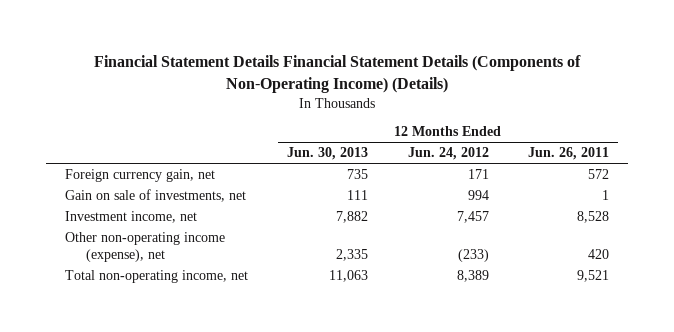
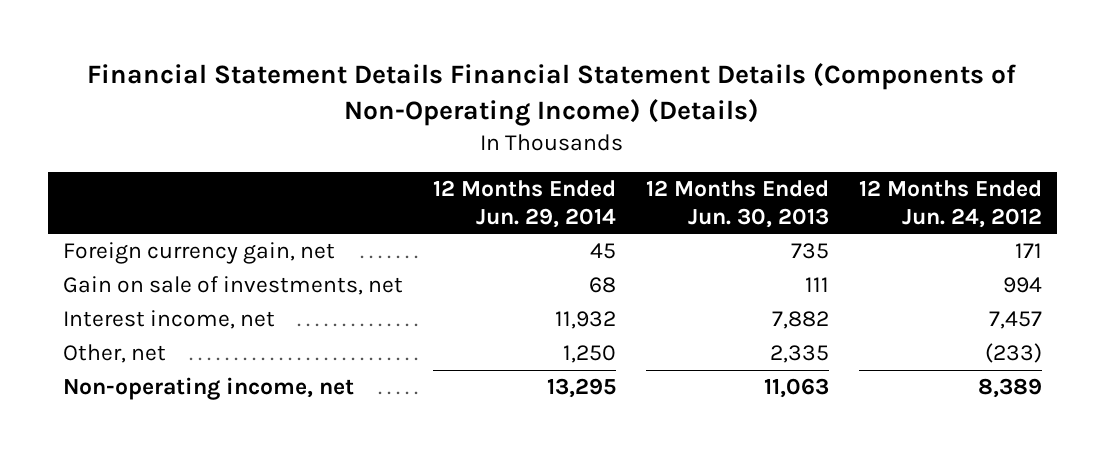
[527,147,609,161] Jun. 26, 2011 -> none
none -> [432,180,616,228] 12 Months Ended Jun. 29, 2014
[65,210,198,223] Investment income, net -> [62,309,275,329] Interest income, net
[65,231,226,263] Other non-operating income (expense), net -> [62,343,166,363] Other, net
[65,269,249,283] Total non-operating income, net -> [62,376,354,400] Non-operating income, net

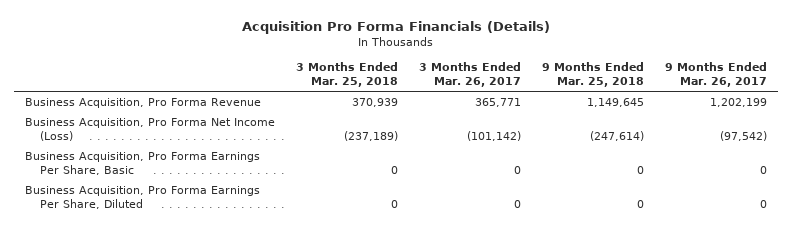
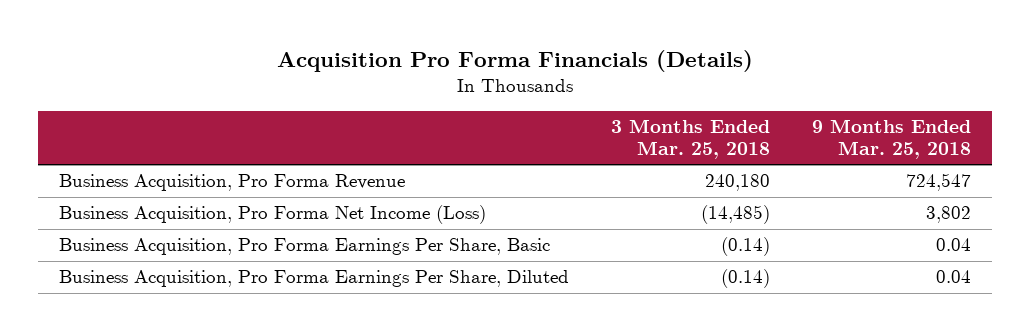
[418,62,521,88] 3 Months Ended Mar. 26, 2017 -> none
[665,62,768,88] 9 Months Ended Mar. 26, 2017 -> none
[351,97,398,107] 370,939 -> [704,174,770,192] 240,180
[586,97,644,107] 1,149,645 -> [905,173,971,192] 724,547
[343,130,398,141] (237,189) -> [700,205,770,225] (14,485)
[589,130,644,141] (247,614) -> [925,206,971,224] 3,802
[390,165,398,174] 0 -> [720,237,770,257] (0.14)
[636,165,644,174] 0 -> [935,238,971,252] 0.04
[390,199,398,208] 0 -> [720,269,770,289] (0.14)
[636,199,644,208] 0 -> [935,270,971,284] 0.04

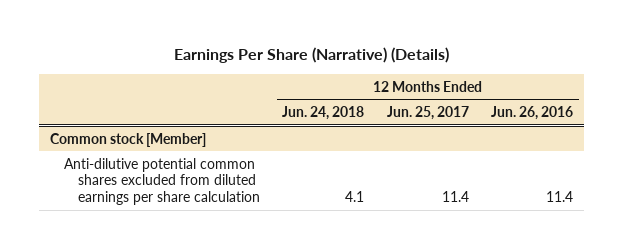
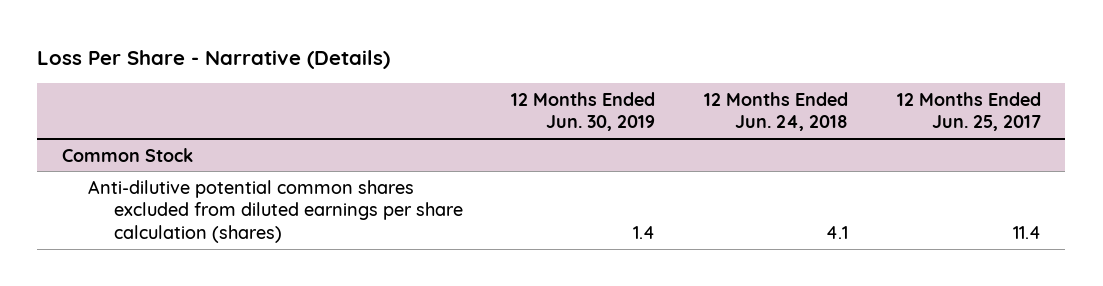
[173,47,449,64] Earnings Per Share (Narrative) (Details) -> [37,50,391,70] Loss Per Share - Narrative (Details)
[491,105,574,120] Jun. 26, 2016 -> none
none -> [511,91,656,132] 12 Months Ended Jun. 30, 2019
[50,132,207,147] Common stock [Member] -> [61,147,193,162] Common Stock
[64,157,260,206] Anti-dilutive potential common shares excluded from diluted earnings per share calculation -> [87,179,463,243] Anti-dilutive potential common shares excluded from diluted earnings per share calculation (shares)

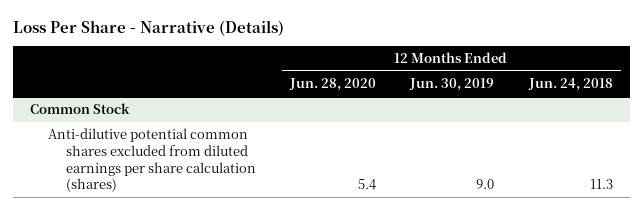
[896,91,1041,132] 12 Months Ended Jun. 25, 2017 -> none
none -> [289,78,377,92] Jun. 28, 2020
[633,225,656,239] 1.4 -> [476,179,495,190] 9.0
[826,225,849,239] 4.1 -> [589,179,613,190] 11.3

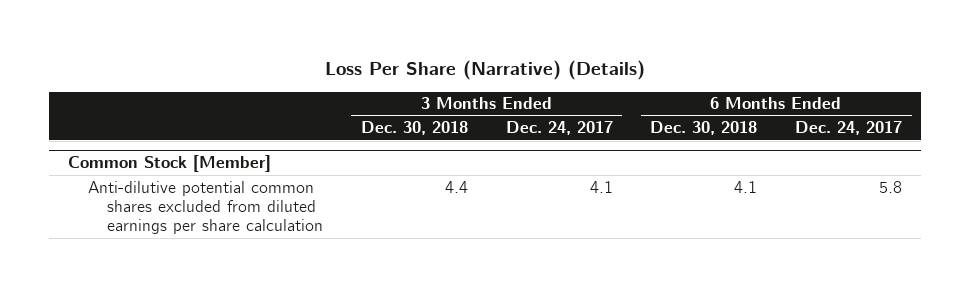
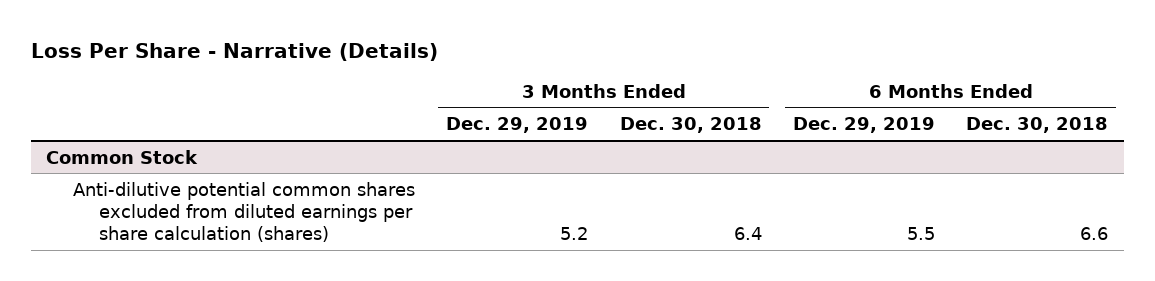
[325,60,646,81] Loss Per Share (Narrative) (Details) -> [30,42,438,61] Loss Per Share - Narrative (Details)
[505,121,613,136] Dec. 24, 2017 -> none
[795,121,903,136] Dec. 24, 2017 -> none
none -> [446,117,589,134] Dec. 29, 2019
none -> [792,117,935,134] Dec. 29, 2019
[68,155,272,173] Common Stock [Member] -> [46,149,199,164] Common Stock
[87,180,323,235] Anti-dilutive potential common shares excluded from diluted earnings per share calculation -> [72,181,415,243] Anti-dilutive potential common shares excluded from diluted earnings per share calculation (shares)
[444,180,468,193] 4.4 -> [733,227,762,241] 6.4
[734,180,758,193] 4.1 -> [1080,227,1109,241] 6.6

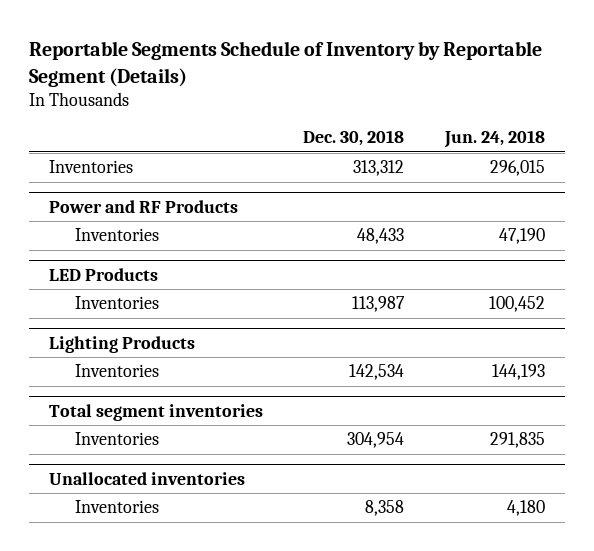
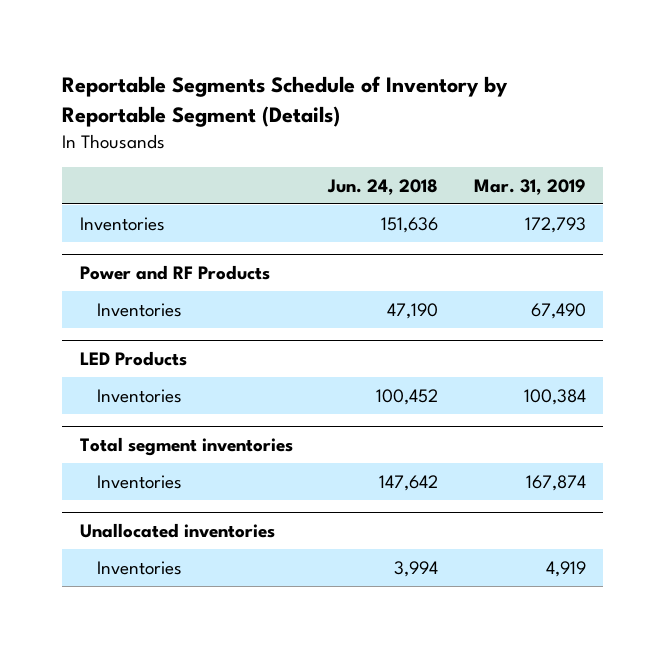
[303,130,405,147] Dec. 30, 2018 -> none
none -> [473,178,586,195] Mar. 31, 2019
[489,160,545,177] 296,015 -> [381,216,439,233] 151,636
[49,335,196,353] Lighting Products -> none
[75,364,160,378] Inventories -> none
[489,432,545,449] 291,835 -> [379,474,439,491] 147,642
[506,500,545,517] 4,180 -> [394,560,439,577] 3,994

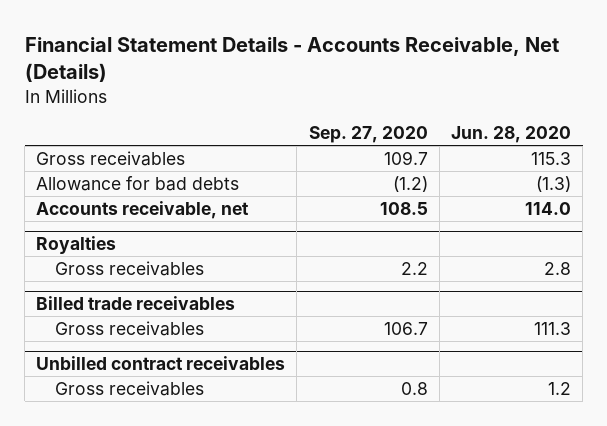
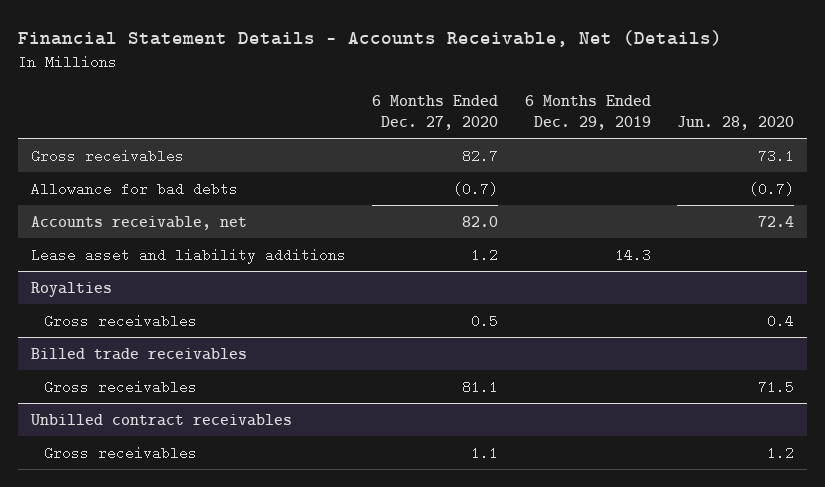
[308,125,428,143] Sep. 27, 2020 -> none
none -> [372,95,499,130] 6 Months Ended Dec. 27, 2020
none -> [524,95,651,130] 6 Months Ended Dec. 29, 2019
[530,151,571,165] 115.3 -> [758,148,795,163] 73.1
[535,175,571,192] (1.3) -> [749,181,795,196] (0.7)
[524,201,571,215] 114.0 -> [758,215,795,227] 72.4
none -> [30,247,346,264] Lease asset and liability additions
[543,261,571,275] 2.8 -> [767,313,795,328] 0.4
[533,321,571,335] 111.3 -> [758,379,795,394] 71.5

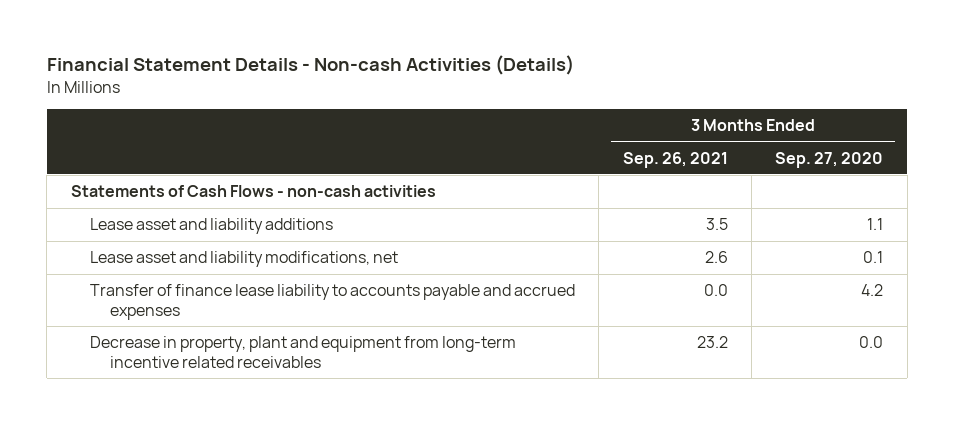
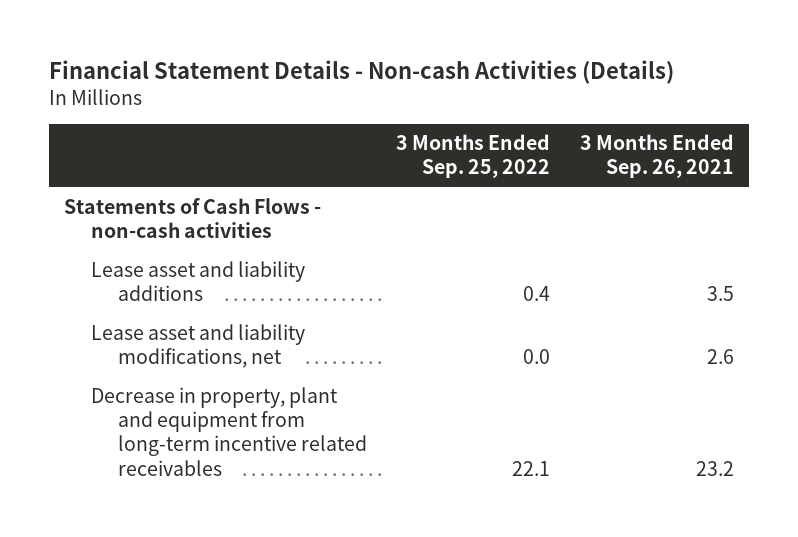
[775,151,884,168] Sep. 27, 2020 -> none
none -> [396,134,551,179] 3 Months Ended Sep. 25, 2022
[90,284,576,321] Transfer of finance lease liability to accounts payable and accrued expenses -> none

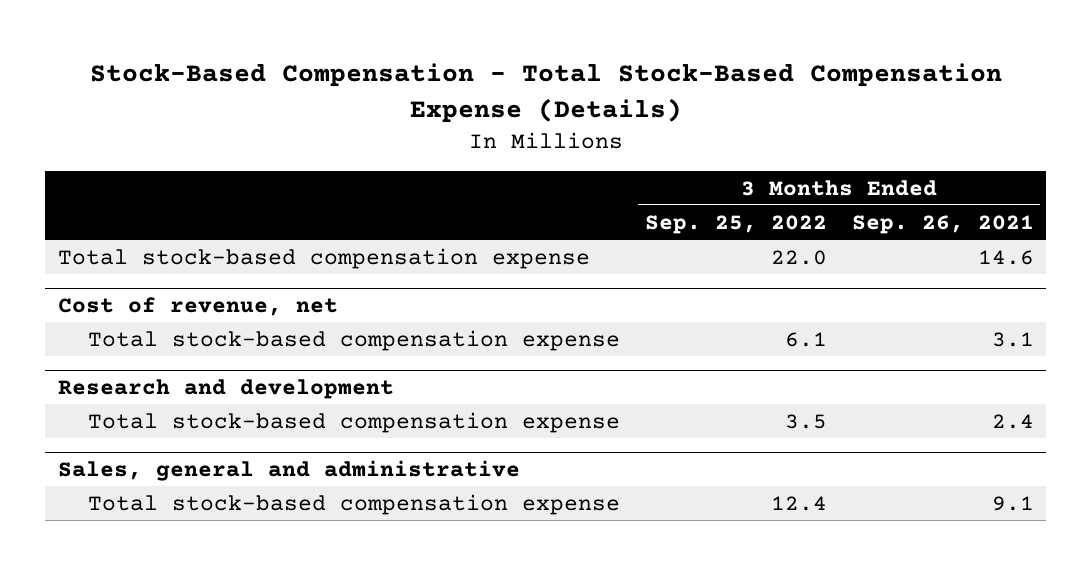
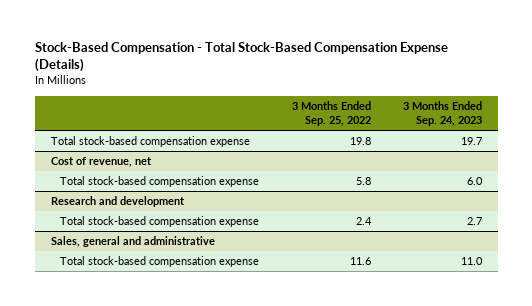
[851,214,1034,234] Sep. 26, 2021 -> none
none -> [402,100,482,127] 3 Months Ended Sep. 24, 2023
[770,249,827,265] 22.0 -> [349,137,371,146] 19.8
[784,331,827,347] 6.1 -> [355,177,371,186] 5.8
[784,413,827,429] 3.5 -> [355,217,372,226] 2.4
[770,495,827,511] 12.4 -> [349,257,371,266] 11.6

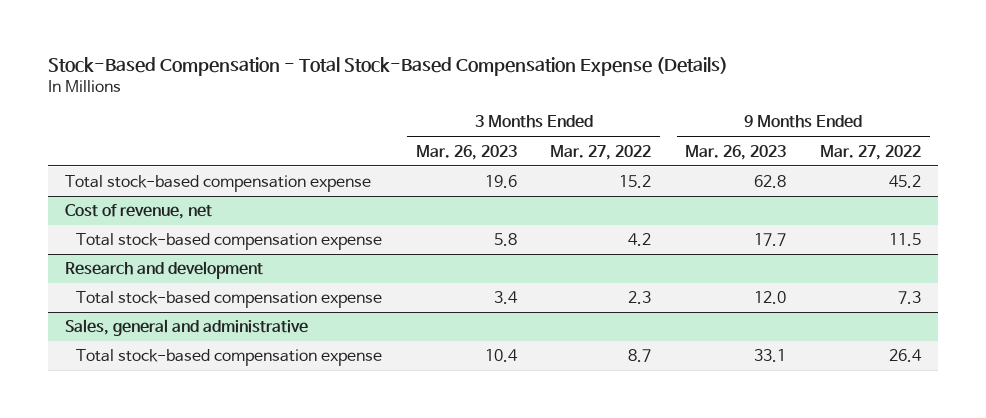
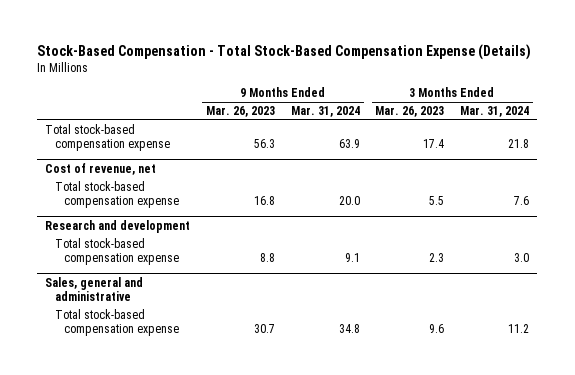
[550,144,652,160] Mar. 27, 2022 -> none
[820,144,922,160] Mar. 27, 2022 -> none
none -> [290,106,360,118] Mar. 31, 2024
none -> [460,106,530,118] Mar. 31, 2024
[484,175,517,189] 19.6 -> [423,139,445,149] 17.4
[754,175,787,189] 62.8 -> [254,139,276,149] 56.3
[493,233,517,247] 5.8 -> [429,196,445,206] 5.5
[754,233,787,247] 17.7 -> [254,196,276,206] 16.8
[493,291,518,305] 3.4 -> [429,253,445,263] 2.3
[754,291,787,305] 12.0 -> [260,253,276,263] 8.8
[484,349,518,363] 10.4 -> [429,324,445,334] 9.6
[754,349,787,363] 33.1 -> [254,324,276,334] 30.7

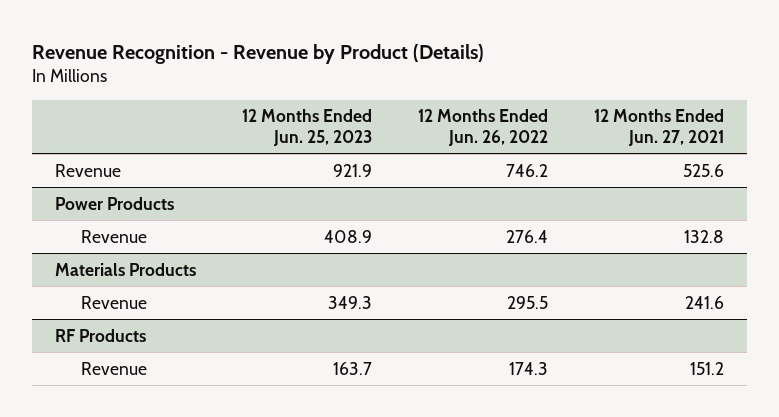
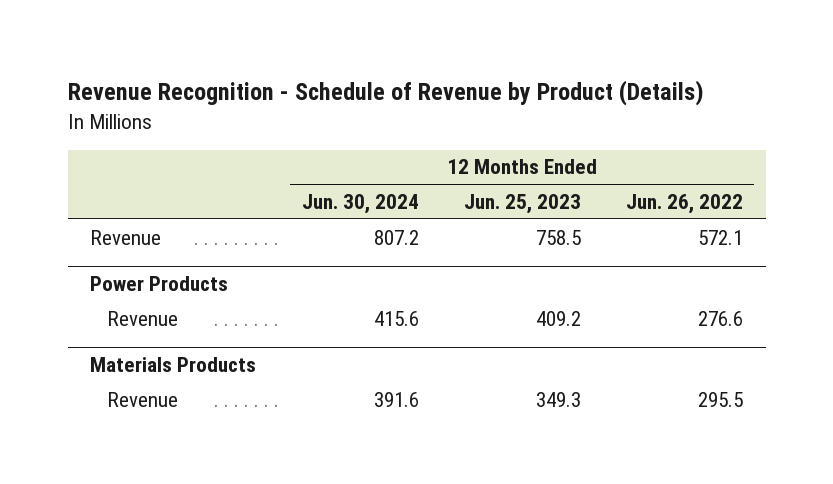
[31,43,484,64] Revenue Recognition - Revenue by Product (Details) -> [67,80,704,107] Revenue Recognition - Schedule of Revenue by Product (Details)
[594,109,725,146] 12 Months Ended Jun. 27, 2021 -> none
none -> [301,193,419,214] Jun. 30, 2024
[333,163,373,177] 921.9 -> [535,229,581,245] 758.5
[506,163,549,177] 746.2 -> [697,229,743,245] 572.1
[324,229,373,243] 408.9 -> [535,310,581,326] 409.2
[506,229,549,243] 276.4 -> [697,310,743,326] 276.6
[55,328,147,342] RF Products -> none
[81,361,148,375] Revenue -> none

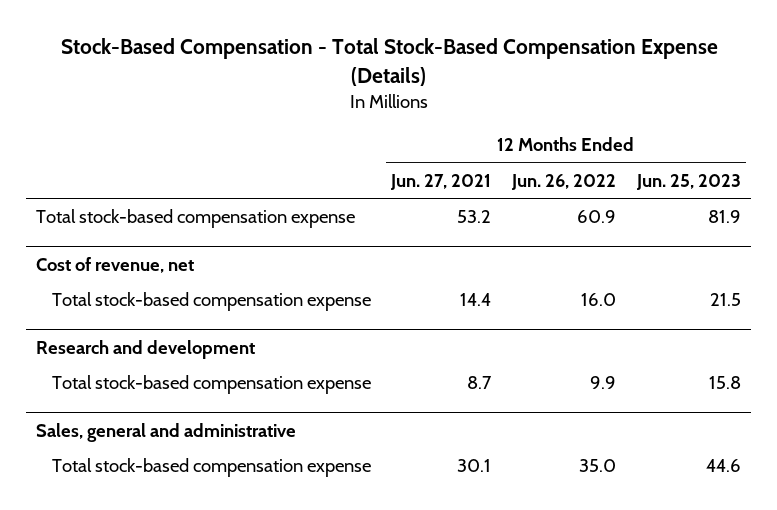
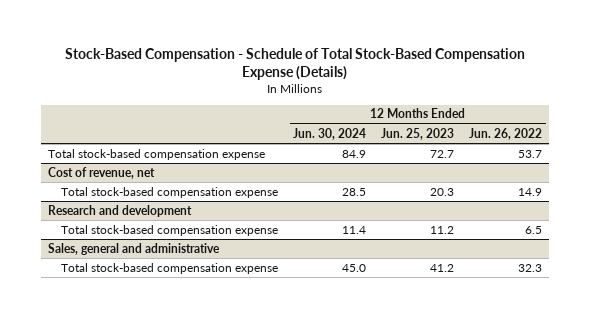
[60,38,718,87] Stock-Based Compensation - Total Stock-Based Compensation Expense (Details) -> [65,47,526,81] Stock-Based Compensation - Schedule of Total Stock-Based Compensation Expense (Details)
[390,173,492,190] Jun. 27, 2021 -> none
none -> [293,127,367,140] Jun. 30, 2024
[577,210,617,224] 60.9 -> [517,149,542,158] 53.7
[707,210,741,224] 81.9 -> [430,149,455,158] 72.7
[581,293,617,307] 16.0 -> [517,187,542,196] 14.9
[709,293,741,307] 21.5 -> [430,187,455,196] 20.3
[590,376,617,390] 9.9 -> [524,225,542,234] 6.5
[708,376,741,390] 15.8 -> [430,225,455,234] 11.2
[579,459,617,473] 35.0 -> [517,263,542,272] 32.3
[705,459,741,473] 44.6 -> [430,263,455,272] 41.2

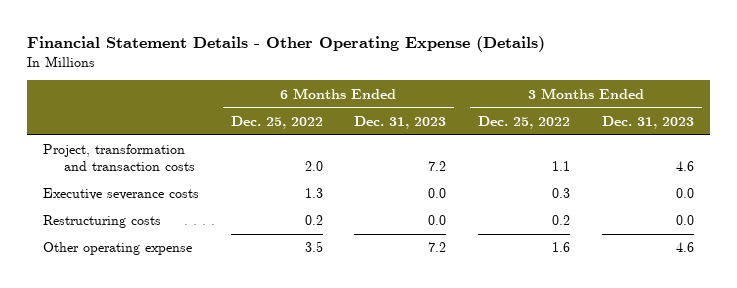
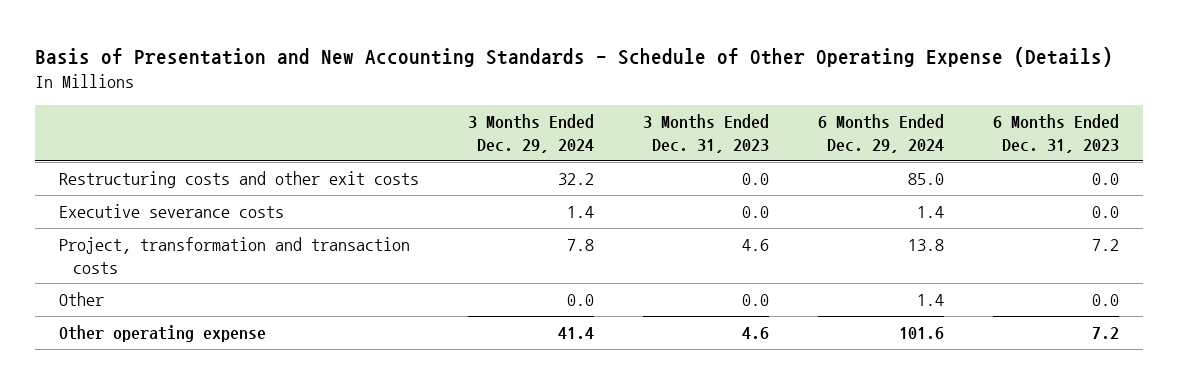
[26,36,545,53] Financial Statement Details - Other Operating Expense (Details) -> [34,46,1113,67] Basis of Presentation and New Accounting Standards - Schedule of Other Operating Expense (Details)
[230,115,323,129] Dec. 25, 2022 -> none
[478,115,571,129] Dec. 25, 2022 -> none
none -> [468,114,595,153] 3 Months Ended Dec. 29, 2024
none -> [818,114,945,153] 6 Months Ended Dec. 29, 2024
none -> [59,171,420,189] Restructuring costs and other exit costs
[42,215,161,229] Restructuring costs -> none
[42,144,196,171] Project, transformation and transaction costs -> [59,237,411,274] Project, transformation and transaction costs
none -> [59,292,105,307] Other

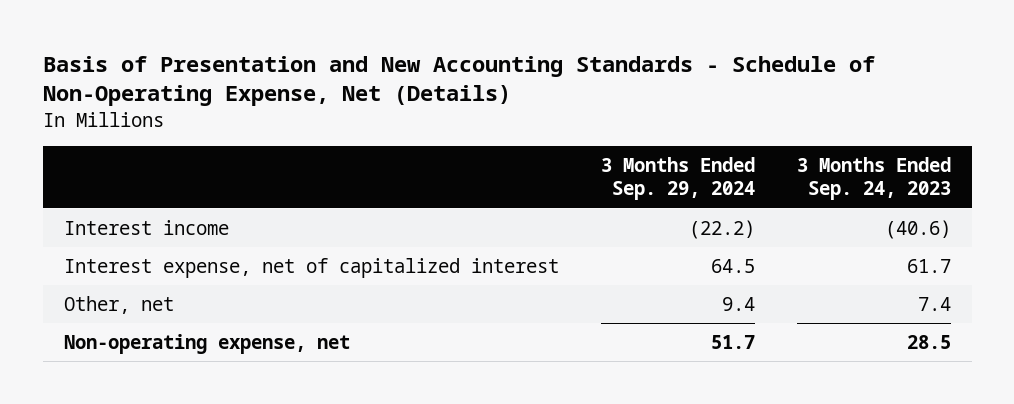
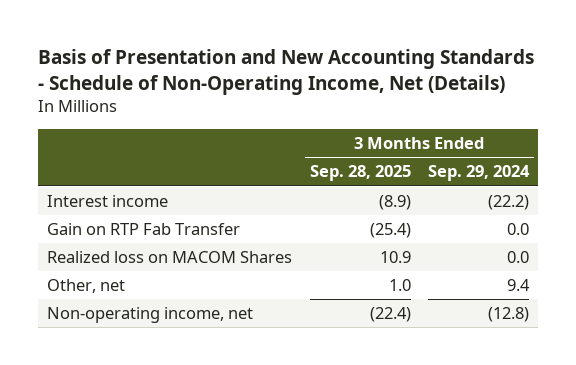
[42,55,875,107] Basis of Presentation and New Accounting Standards - Schedule of Non-Operating Expense, Net (Details) -> [37,48,534,95] Basis of Presentation and New Accounting Standards - Schedule of Non-Operating Income, Net (Details)
[796,156,951,201] 3 Months Ended Sep. 24, 2023 -> none
none -> [309,165,411,182] Sep. 28, 2025
[63,258,559,279] Interest expense, net of capitalized interest -> none
none -> [46,223,240,236] Gain on RTP Fab Transfer
none -> [46,251,292,264] Realized loss on MACOM Shares
[63,334,350,355] Non-operating expense, net -> [46,307,253,324] Non-operating income, net
[710,335,755,350] 51.7 -> [488,307,530,323] (12.8)

